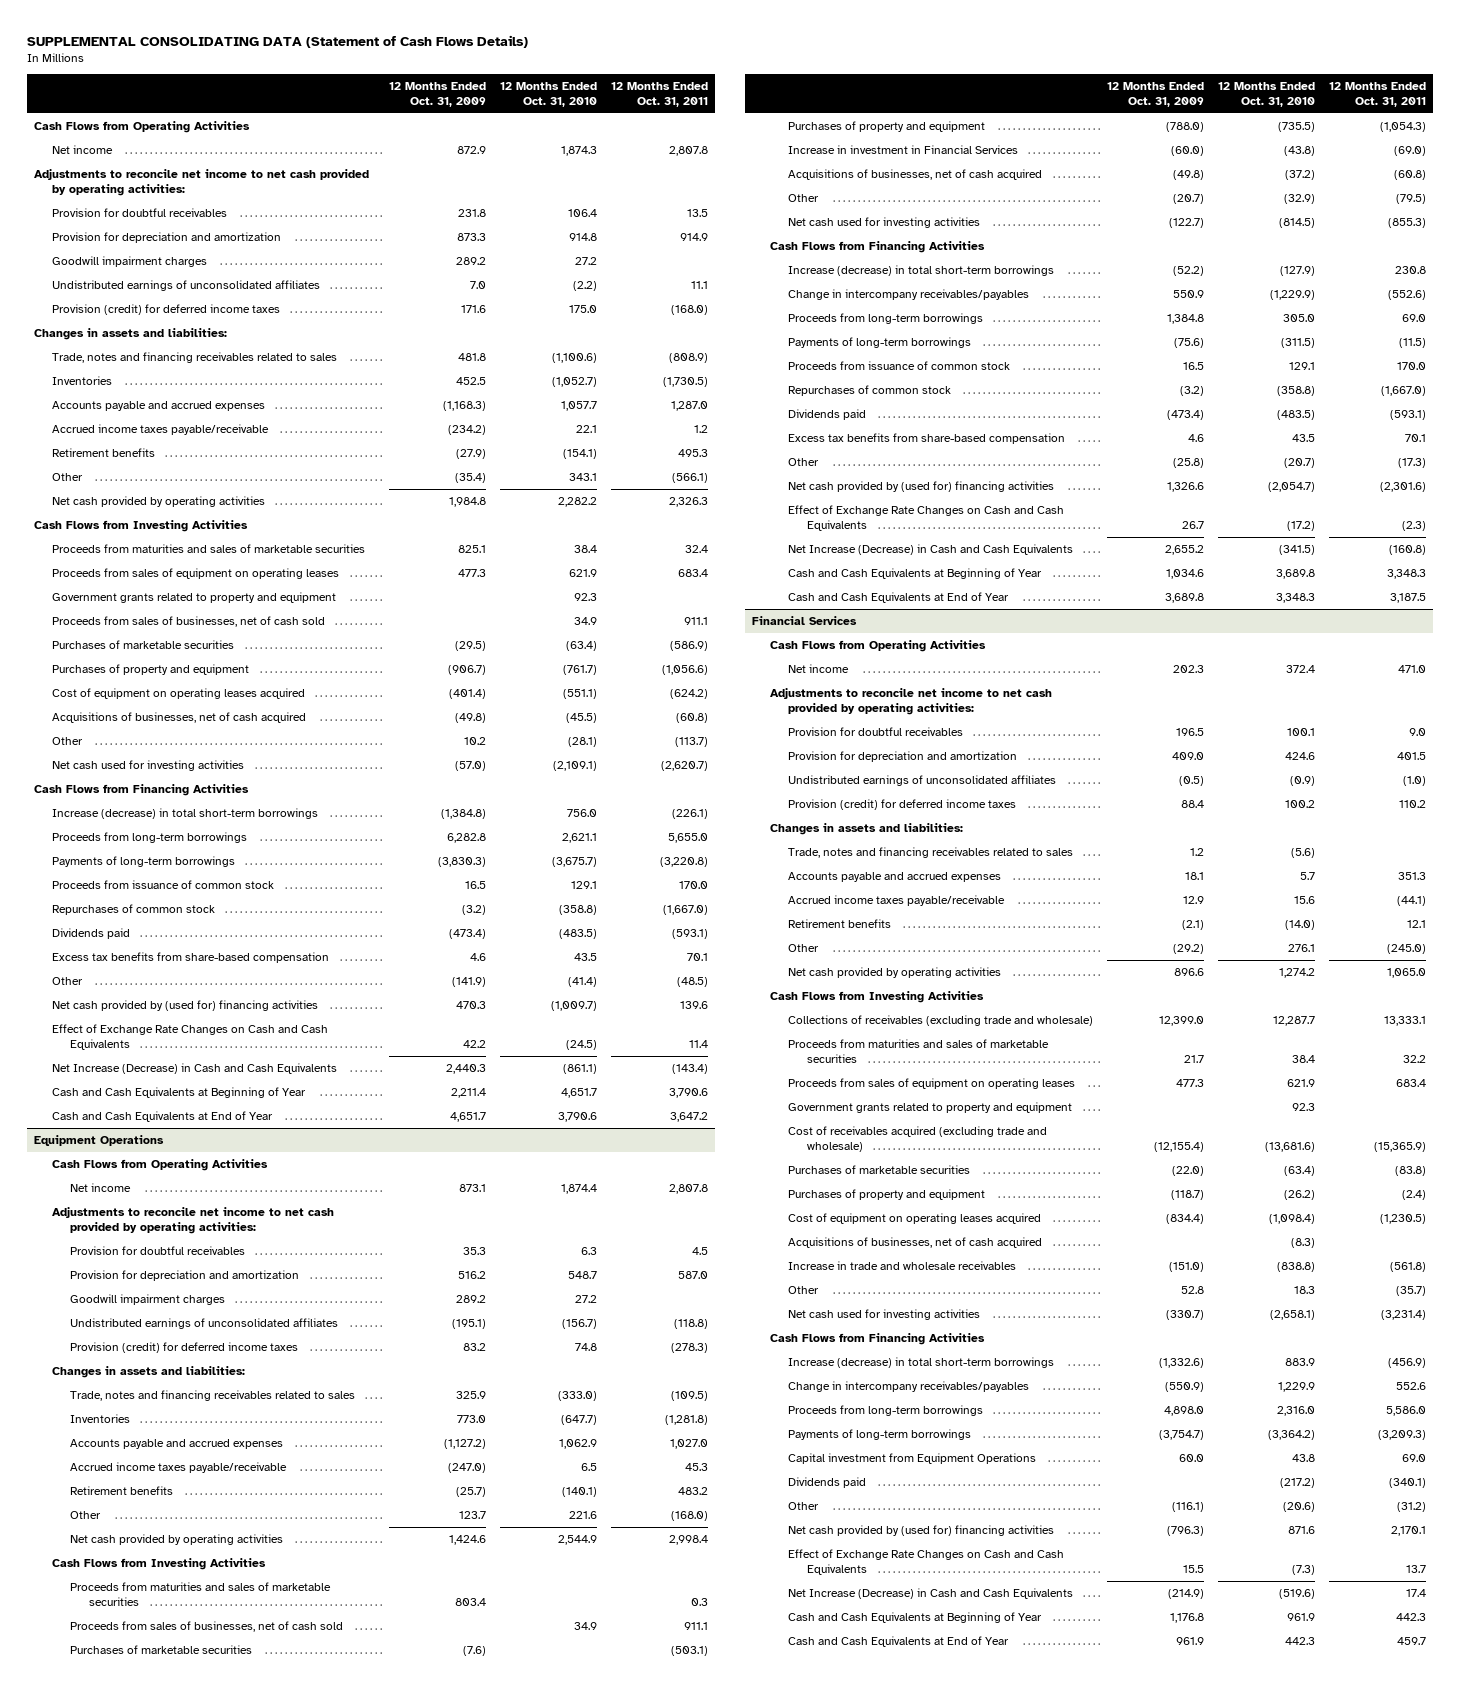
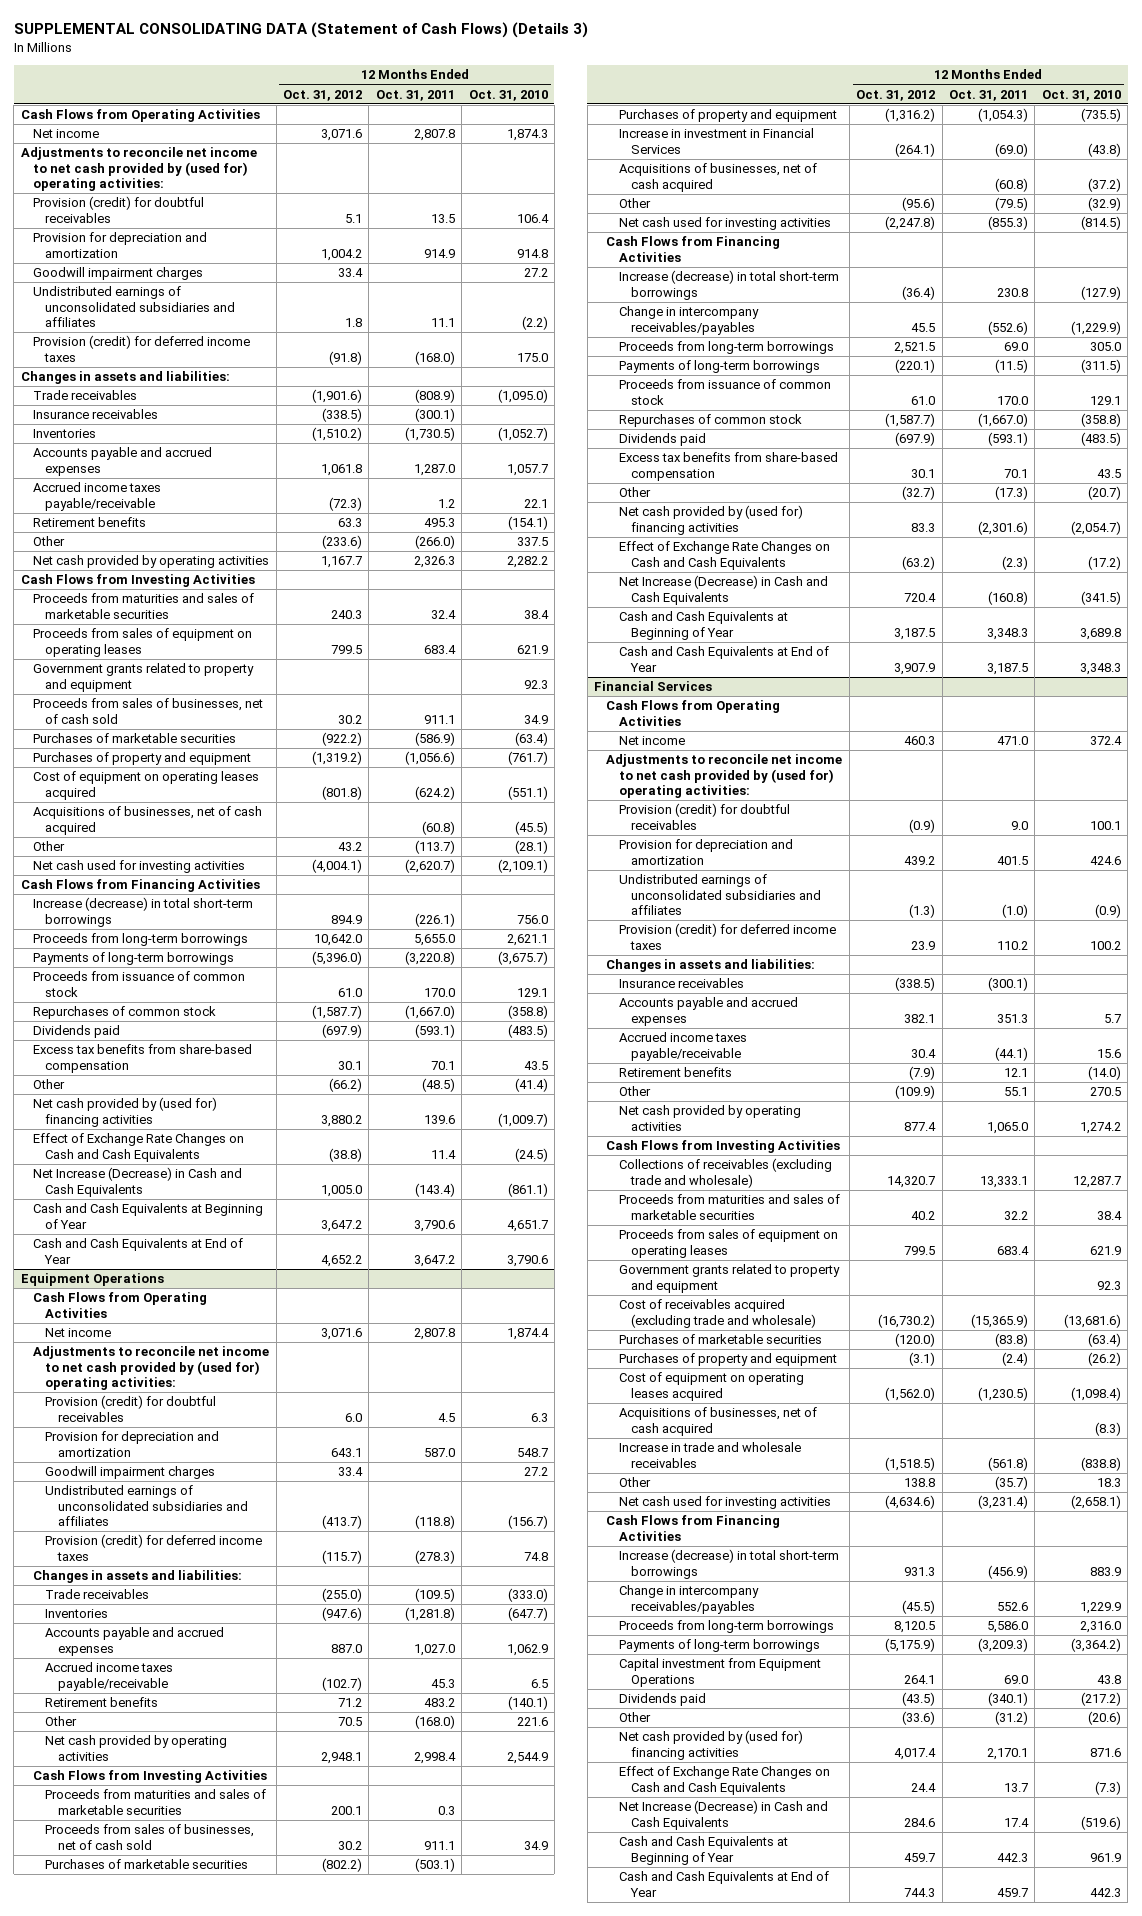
[27,34,529,48] SUPPLEMENTAL CONSOLIDATING DATA (Statement of Cash Flows Details) -> [13,22,588,39] SUPPLEMENTAL CONSOLIDATING DATA (Statement of Cash Flows) (Details 3)
[389,81,487,108] 12 Months Ended Oct. 31, 2009 -> none
none -> [282,89,362,101] Oct. 31, 2012
[34,168,370,197] Adjustments to reconcile net income to net cash provided by operating activities: -> [20,147,257,192] Adjustments to reconcile net income to net cash provided by (used for) operating activities:
[52,207,228,217] Provision for doubtful receivables -> [33,196,205,223] Provision (credit) for doubtful receivables
[52,279,321,291] Undistributed earnings of unconsolidated affiliates -> [33,286,236,328] Undistributed earnings of unconsolidated subsidiaries and affiliates
[52,351,338,363] Trade, notes and financing receivables related to sales -> [33,390,138,401] Trade receivables
[552,352,598,363] (1,100.6) -> [497,389,548,404] (1,095.0)
none -> [33,409,159,420] Insurance receivables
[569,472,598,481] 343.1 -> [516,537,548,547] 337.5
[672,472,709,483] (566.1) -> [414,535,455,550] (266.0)
[52,1206,335,1235] Adjustments to reconcile net income to net cash provided by operating activities: -> [33,1346,270,1391] Adjustments to reconcile net income to net cash provided by (used for) operating activities:
[70,1245,246,1255] Provision for doubtful receivables -> [45,1395,217,1422] Provision (credit) for doubtful receivables
[70,1317,339,1329] Undistributed earnings of unconsolidated affiliates -> [45,1485,248,1527] Undistributed earnings of unconsolidated subsidiaries and affiliates
[70,1389,356,1401] Trade, notes and financing receivables related to sales -> [45,1589,150,1600] Trade receivables
[770,687,1053,716] Adjustments to reconcile net income to net cash provided by operating activities: -> [606,754,843,799] Adjustments to reconcile net income to net cash provided by (used for) operating activities:
[788,726,964,736] Provision for doubtful receivables -> [618,803,790,830] Provision (credit) for doubtful receivables
[788,774,1057,786] Undistributed earnings of unconsolidated affiliates -> [618,874,821,916] Undistributed earnings of unconsolidated subsidiaries and affiliates
[788,846,1074,858] Trade, notes and financing receivables related to sales -> none
none -> [618,978,744,989] Insurance receivables
[1288,943,1316,952] 276.1 -> [1089,1087,1121,1097] 270.5
[1386,943,1426,954] (245.0) -> [1003,1087,1028,1097] 55.1

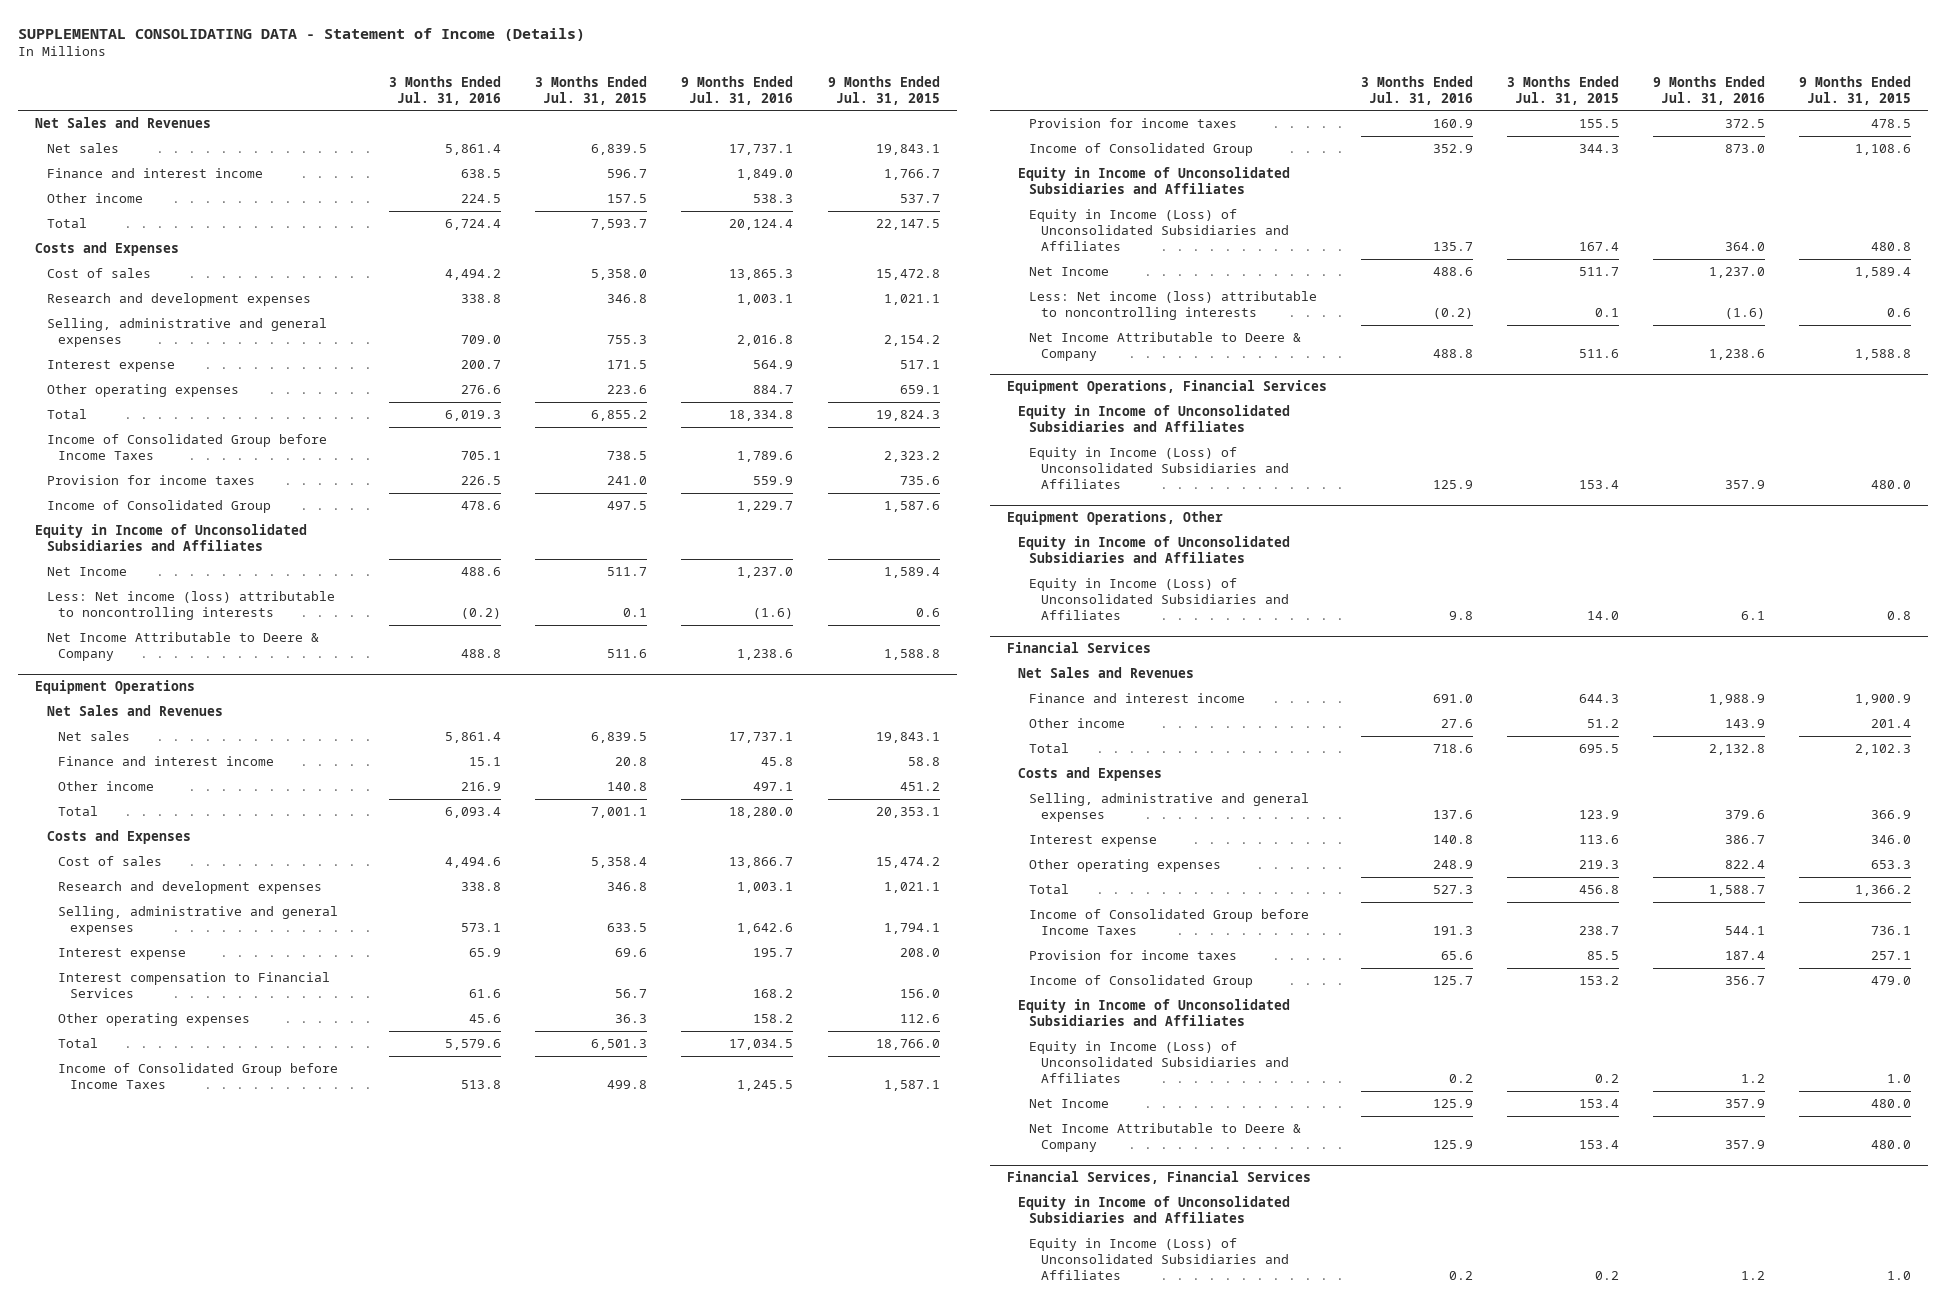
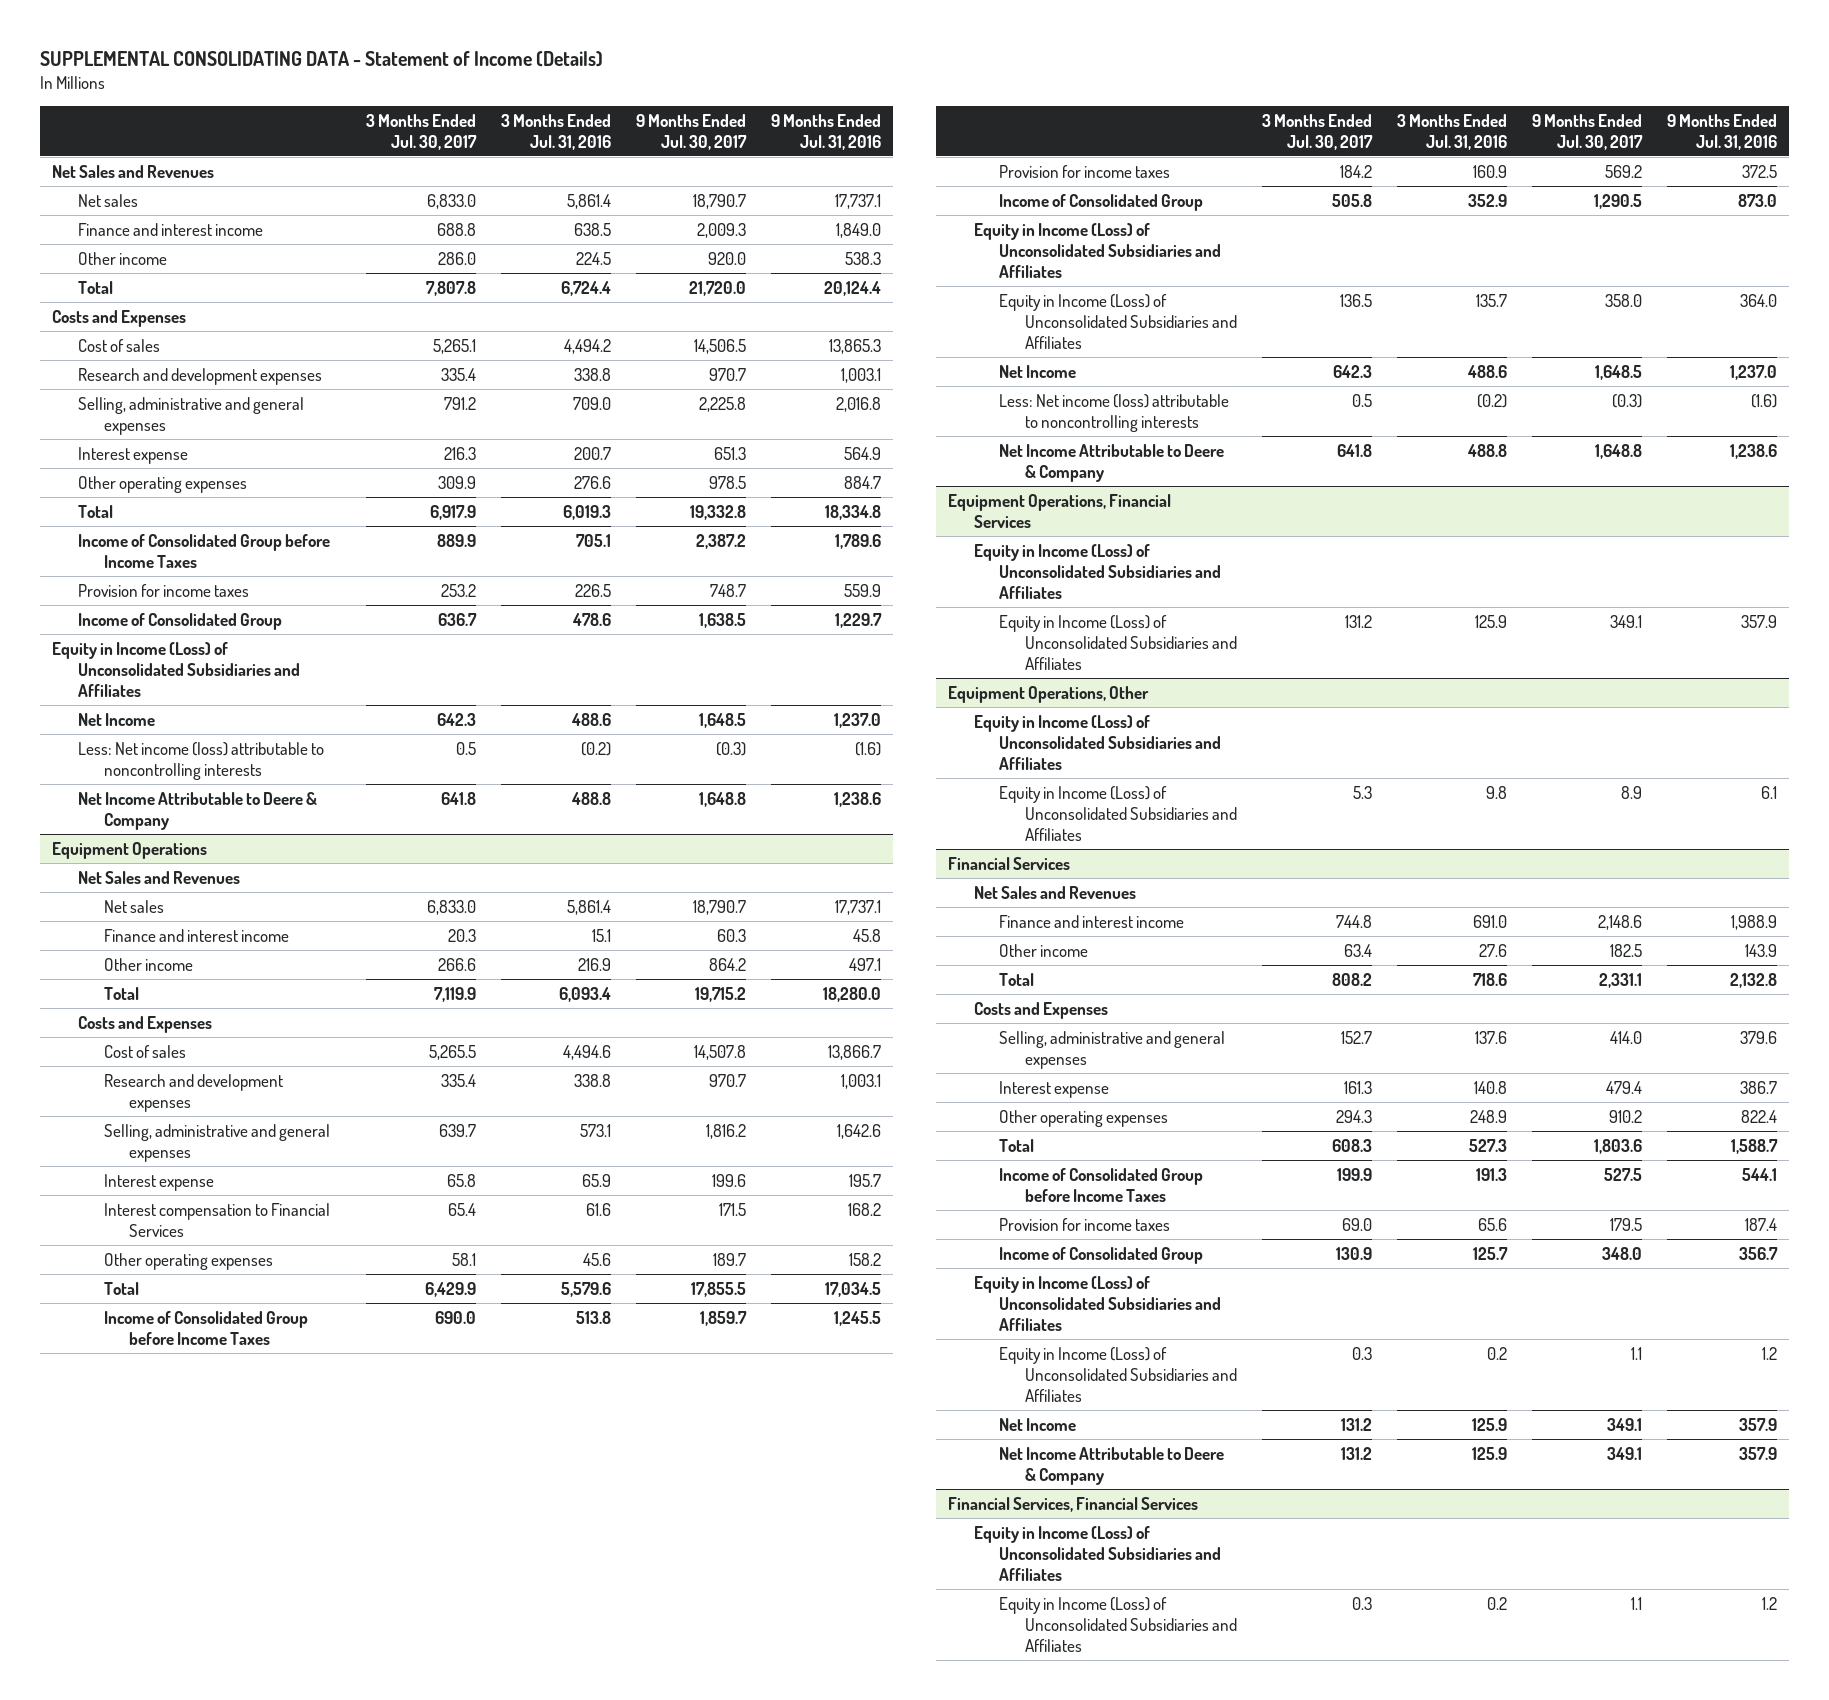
[535,75,648,105] 3 Months Ended Jul. 31, 2015 -> none
[827,75,940,105] 9 Months Ended Jul. 31, 2015 -> none
none -> [366,113,478,150] 3 Months Ended Jul. 30, 2017
none -> [635,113,747,150] 9 Months Ended Jul. 30, 2017
[35,524,308,552] Equity in Income of Unconsolidated Subsidiaries and Affiliates -> [52,641,300,697] Equity in Income (Loss) of Unconsolidated Subsidiaries and Affiliates
[1018,167,1291,195] Equity in Income of Unconsolidated Subsidiaries and Affiliates -> [973,222,1222,278] Equity in Income (Loss) of Unconsolidated Subsidiaries and Affiliates
[1018,405,1291,433] Equity in Income of Unconsolidated Subsidiaries and Affiliates -> [973,543,1222,599] Equity in Income (Loss) of Unconsolidated Subsidiaries and Affiliates
[1018,536,1291,564] Equity in Income of Unconsolidated Subsidiaries and Affiliates -> [973,714,1222,770] Equity in Income (Loss) of Unconsolidated Subsidiaries and Affiliates
[1018,999,1291,1027] Equity in Income of Unconsolidated Subsidiaries and Affiliates -> [973,1275,1222,1331] Equity in Income (Loss) of Unconsolidated Subsidiaries and Affiliates
[1018,1196,1291,1224] Equity in Income of Unconsolidated Subsidiaries and Affiliates -> [973,1525,1222,1581] Equity in Income (Loss) of Unconsolidated Subsidiaries and Affiliates

